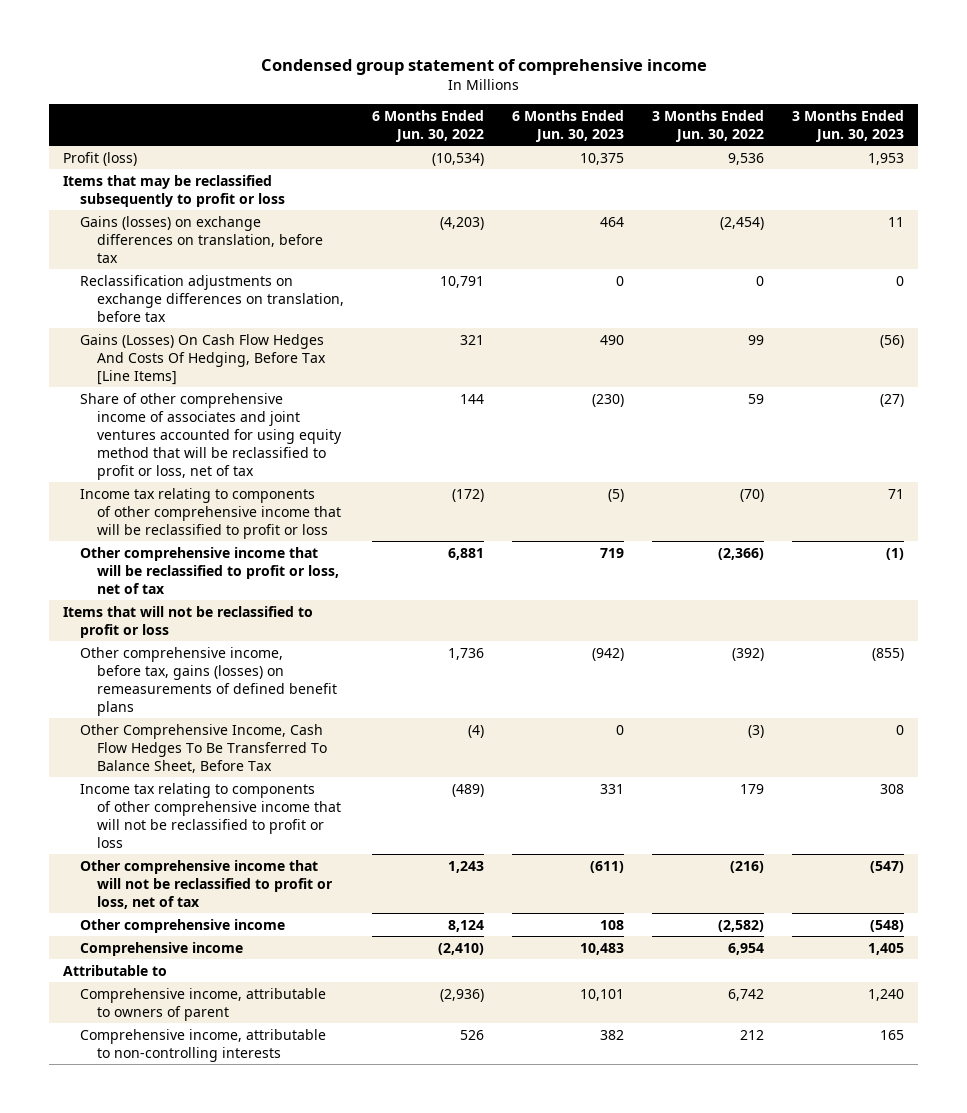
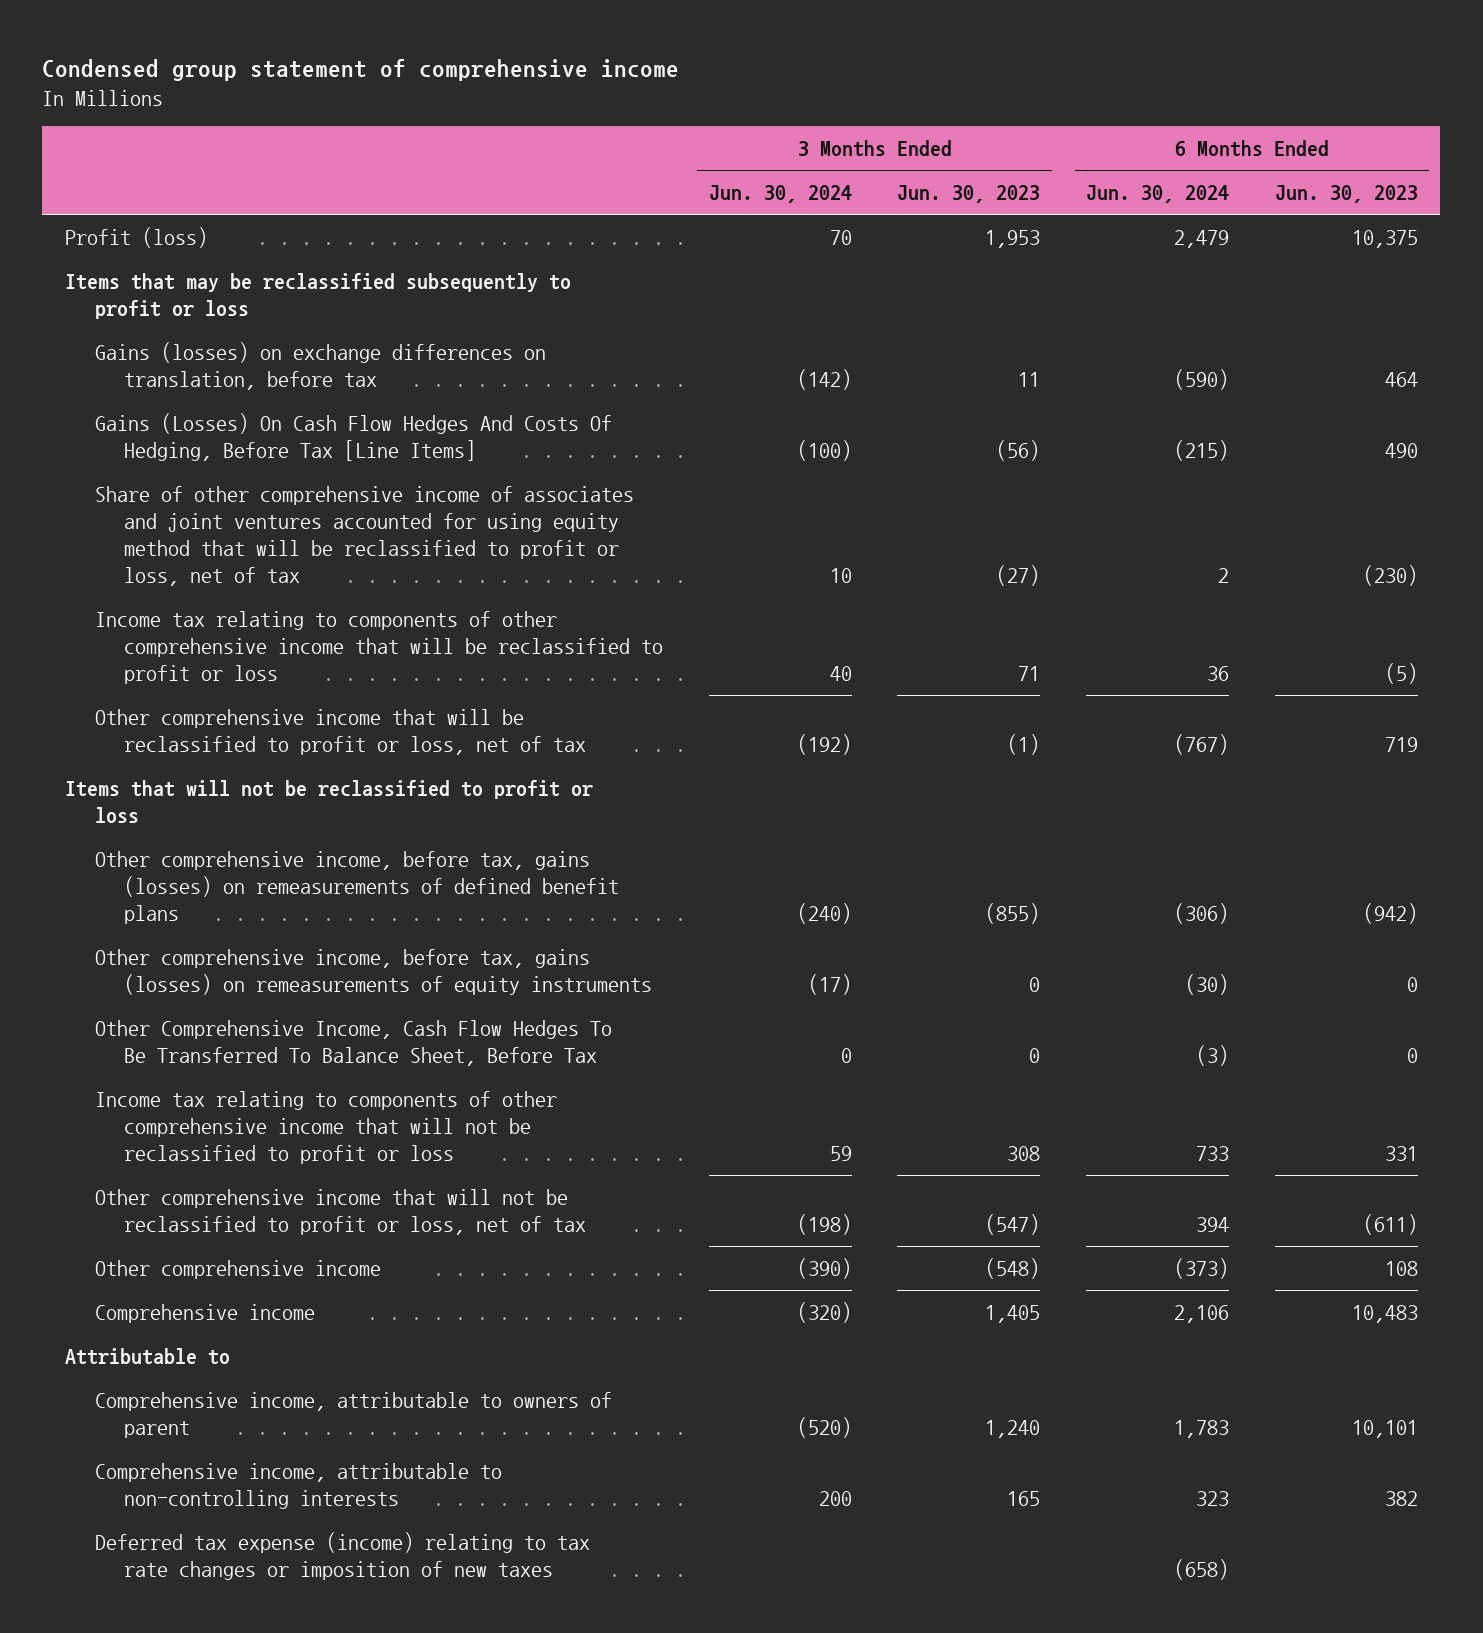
[372,109,485,142] 6 Months Ended Jun. 30, 2022 -> none
[652,109,765,142] 3 Months Ended Jun. 30, 2022 -> none
none -> [708,185,852,204] Jun. 30, 2024
none -> [1085,185,1229,204] Jun. 30, 2024
[79,274,345,322] Reclassification adjustments on exchange differences on translation, before tax -> none
none -> [94,948,653,995] Other comprehensive income, before tax, gains (losses) on remeasurements of equity instruments
none -> [94,1531,590,1580] Deferred tax expense (income) relating to tax rate changes or imposition of new taxes

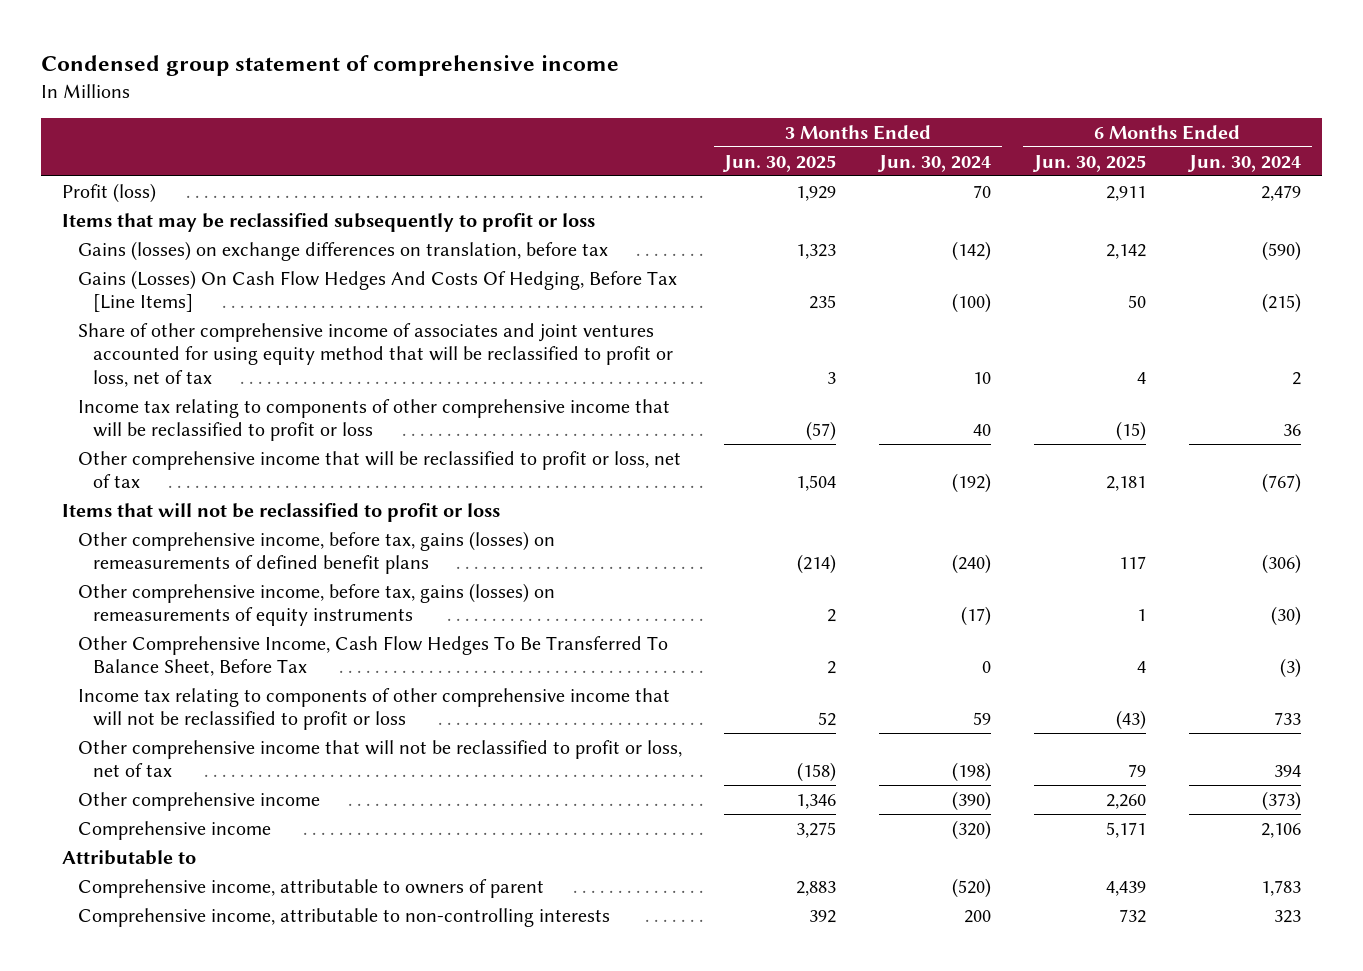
[897,185,1041,204] Jun. 30, 2023 -> none
[1274,185,1418,204] Jun. 30, 2023 -> none
none -> [722,154,837,172] Jun. 30, 2025
none -> [1032,154,1147,172] Jun. 30, 2025
[94,1531,590,1580] Deferred tax expense (income) relating to tax rate changes or imposition of new taxes -> none

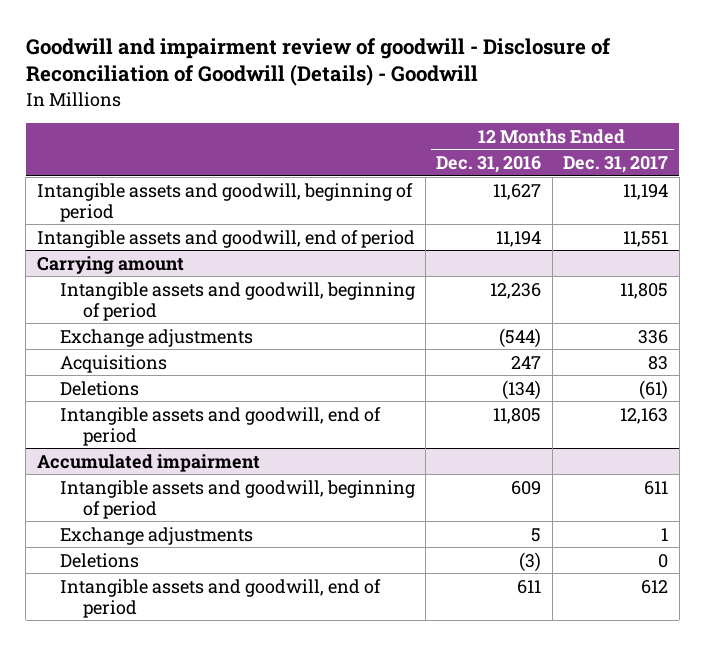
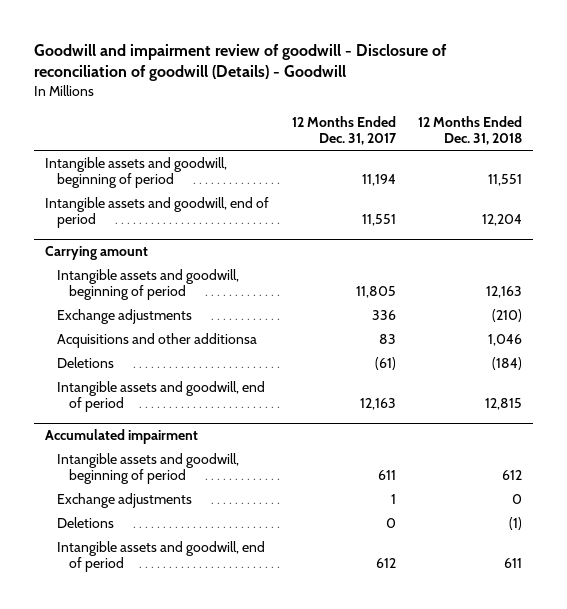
[25,37,611,87] Goodwill and impairment review of goodwill - Disclosure of Reconciliation of Goodwill (Details) - Goodwill -> [33,43,447,82] Goodwill and impairment review of goodwill - Disclosure of reconciliation of goodwill (Details) - Goodwill
[436,156,542,174] Dec. 31, 2016 -> none
none -> [418,115,523,146] 12 Months Ended Dec. 31, 2018
[59,354,167,373] Acquisitions -> [57,332,258,348] Acquisitions and other additionsa

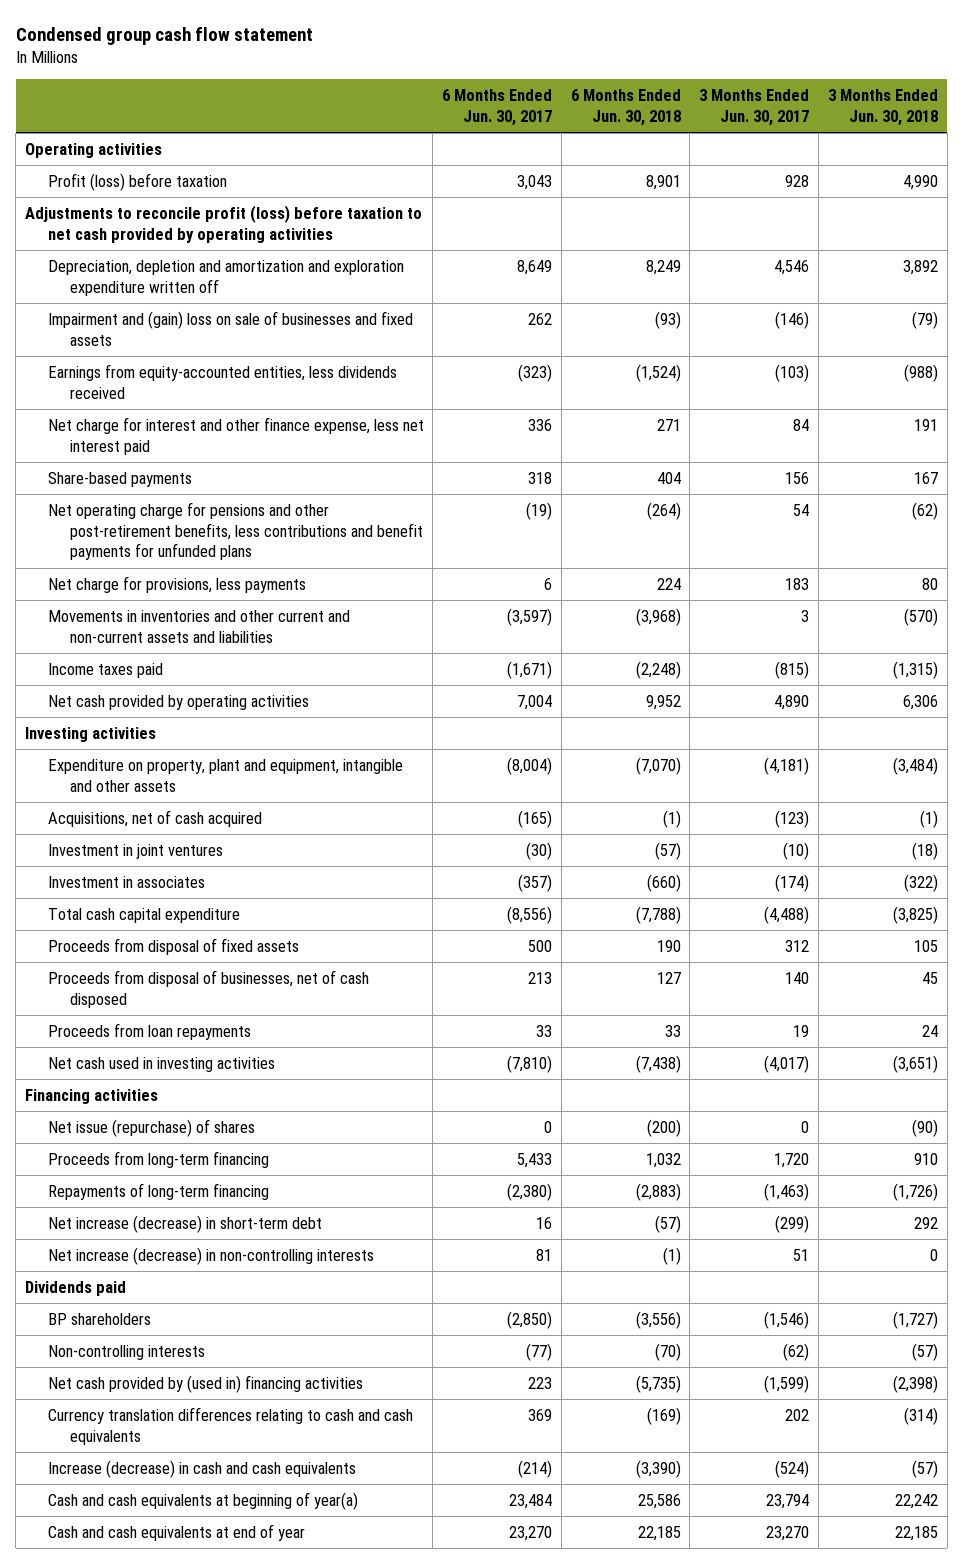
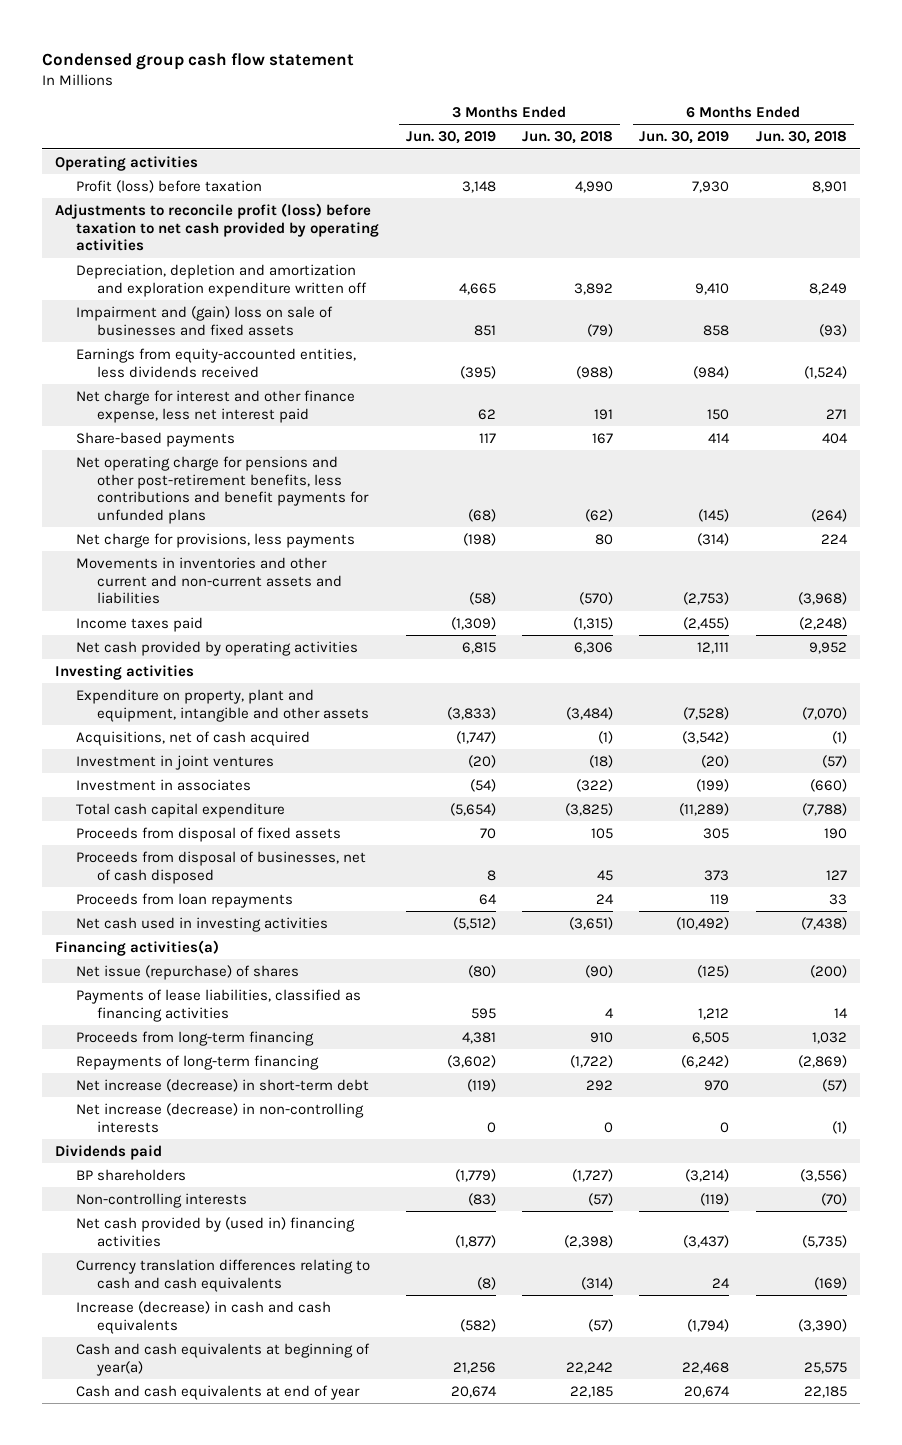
[442,89,553,126] 6 Months Ended Jun. 30, 2017 -> none
[699,89,810,126] 3 Months Ended Jun. 30, 2017 -> none
none -> [405,131,496,145] Jun. 30, 2019
none -> [639,131,730,145] Jun. 30, 2019
[25,1088,159,1104] Financing activities -> [55,939,220,956] Financing activities(a)
none -> [76,988,362,1022] Payments of lease liabilities, classified as financing activities
[635,1182,681,1201] (2,883) -> [797,1054,847,1068] (2,869)
[892,1182,938,1201] (1,726) -> [569,1054,613,1068] (1,722)
[637,1493,681,1509] 25,586 -> [803,1361,847,1374] 25,575

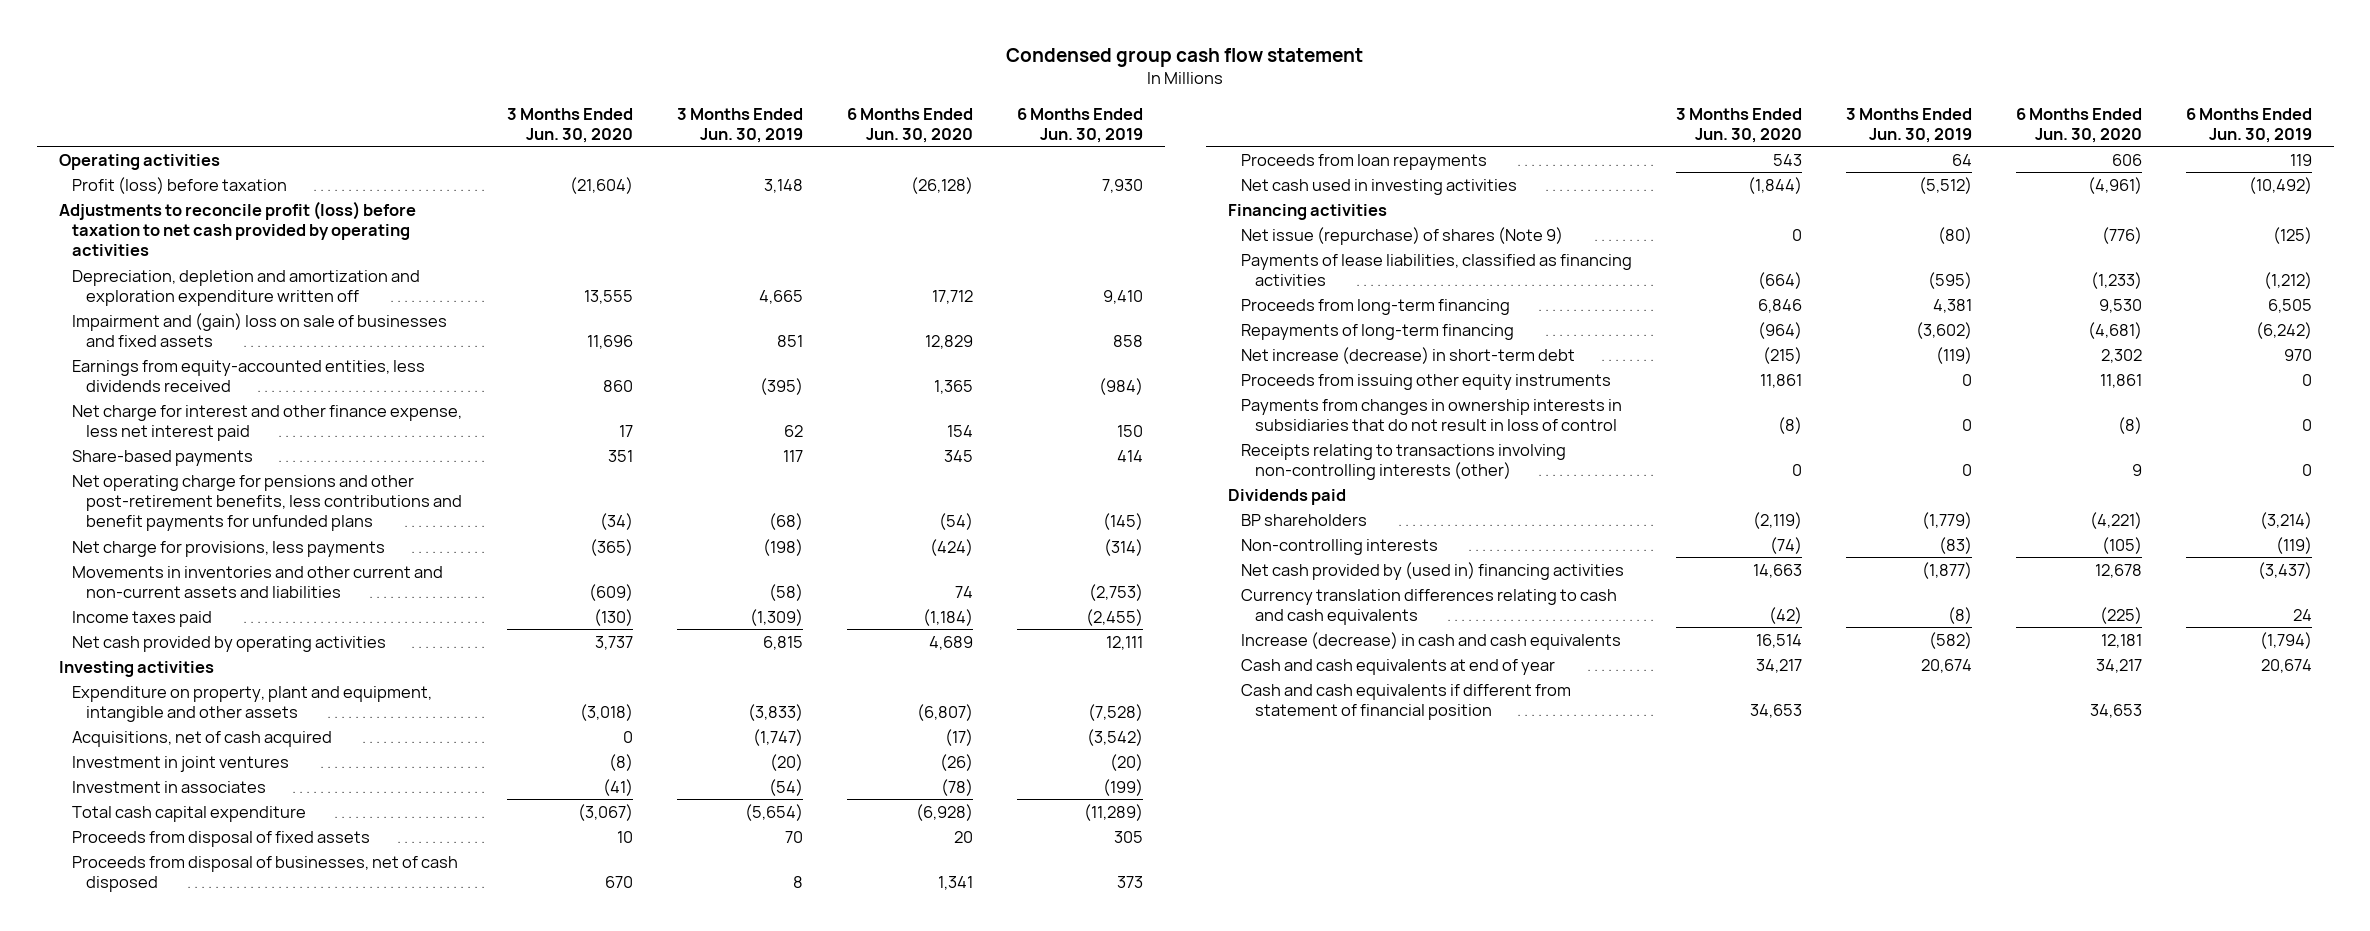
[521,131,613,145] Jun. 30, 2018 -> none
[755,131,847,145] Jun. 30, 2018 -> none
none -> [507,107,634,143] 3 Months Ended Jun. 30, 2020
none -> [846,107,973,143] 6 Months Ended Jun. 30, 2020
[55,939,220,956] Financing activities(a) -> [1227,203,1387,220] Financing activities
[76,964,300,980] Net issue (repurchase) of shares -> [1241,226,1564,245] Net issue (repurchase) of shares (Note 9)
[470,1007,496,1019] 595 -> [1927,271,1972,289] (595)
[698,1007,730,1020] 1,212 -> [2263,271,2312,289] (1,212)
none -> [1241,373,1612,390] Proceeds from issuing other equity instruments
none -> [1241,398,1623,431] Payments from changes in ownership interests in subsidiaries that do not result in loss of control
[76,1102,365,1133] Net increase (decrease) in non-controlling interests -> [1241,443,1567,480] Receipts relating to transactions involving non-controlling interests (other)
[76,1342,371,1376] Cash and cash equivalents at beginning of year(a) -> none
none -> [1241,683,1572,720] Cash and cash equivalents if different from statement of financial position

